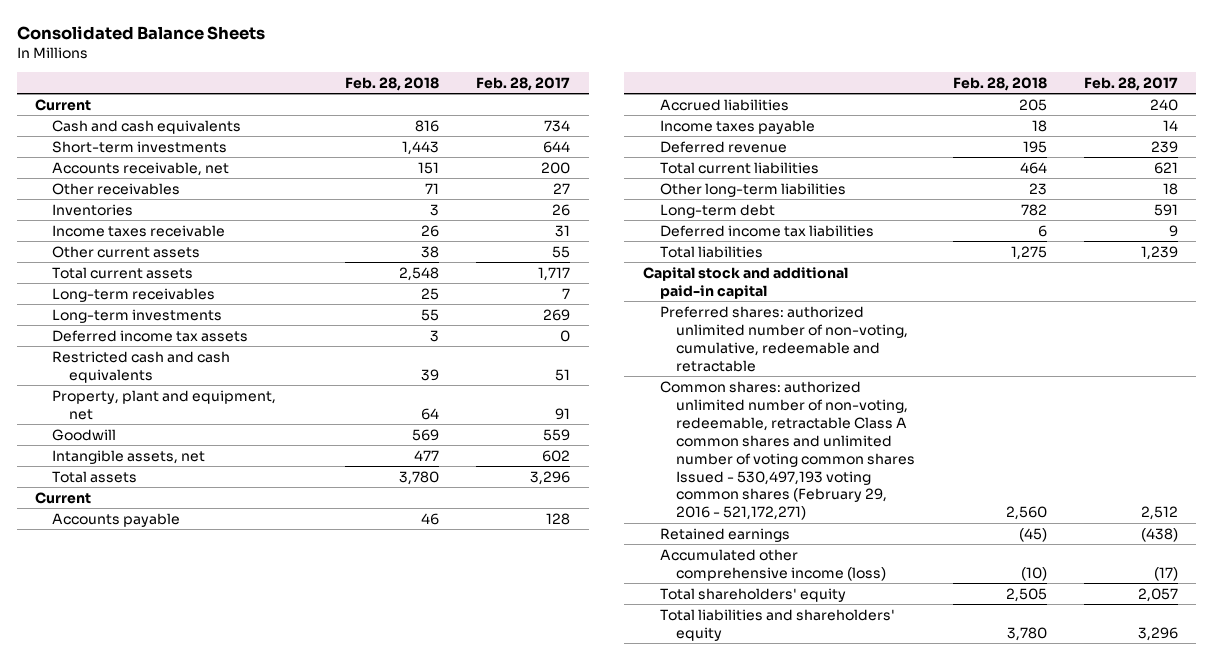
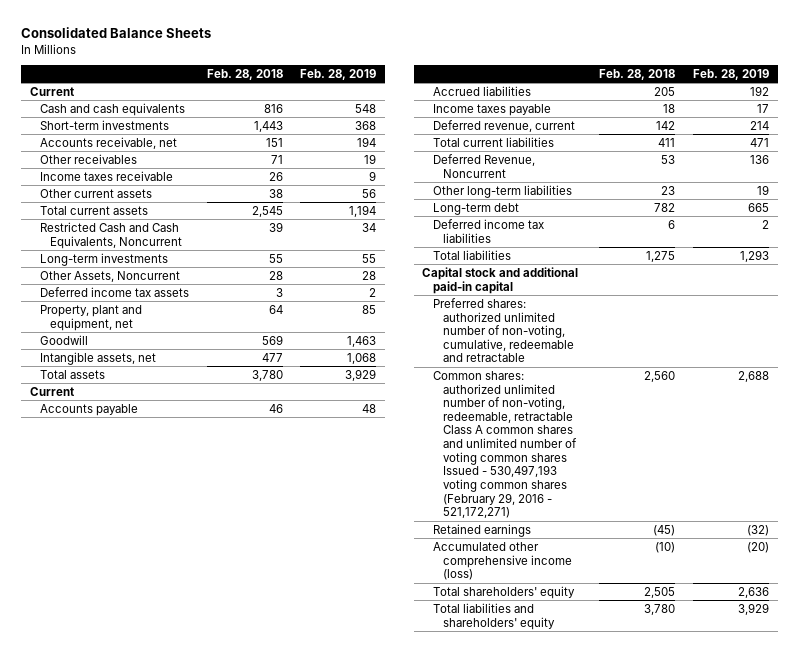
[476,76,571,91] Feb. 28, 2017 -> none
none -> [300,68,377,80] Feb. 28, 2019
[52,203,134,216] Inventories -> none
[52,287,216,302] Long-term receivables -> none
[399,266,440,281] 2,548 -> [251,205,283,217] 2,545
none -> [39,221,183,249] Restricted Cash and Cash Equivalents, Noncurrent
none -> [39,270,180,282] Other Assets, Noncurrent
[52,350,231,383] Restricted cash and cash equivalents -> none
[659,140,787,153] Deferred revenue -> [432,119,575,132] Deferred revenue, current
[1022,140,1047,153] 195 -> [656,120,676,130] 142
[1019,161,1047,174] 464 -> [658,137,676,147] 411
none -> [432,153,535,178] Deferred Revenue, Noncurrent

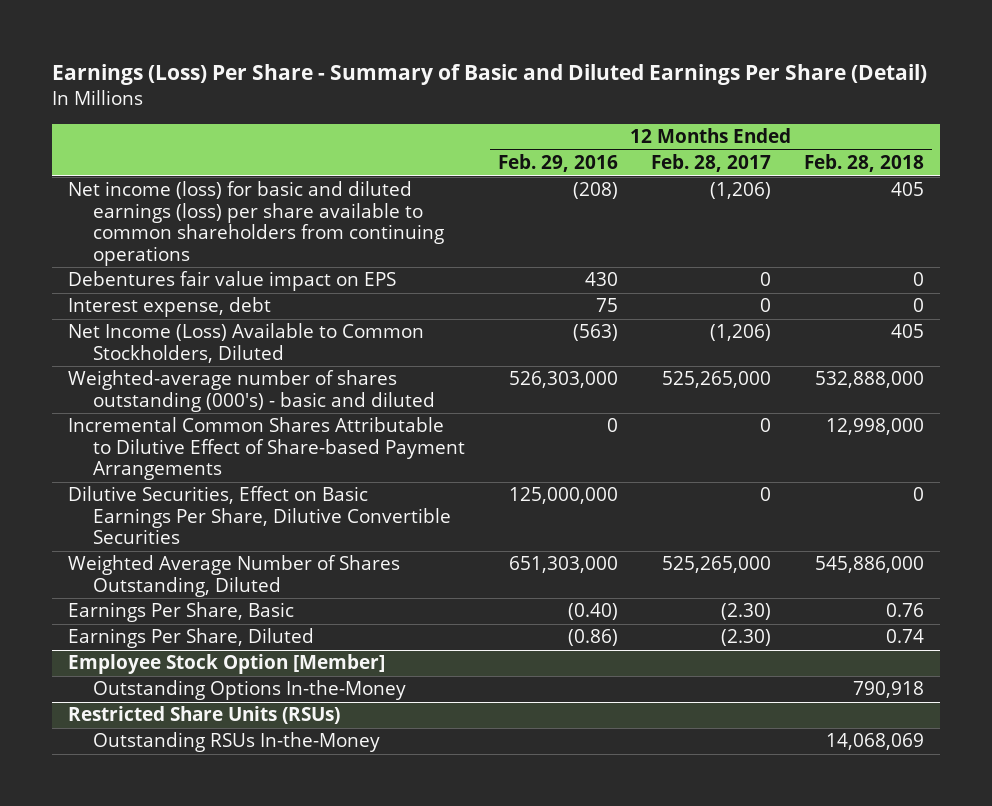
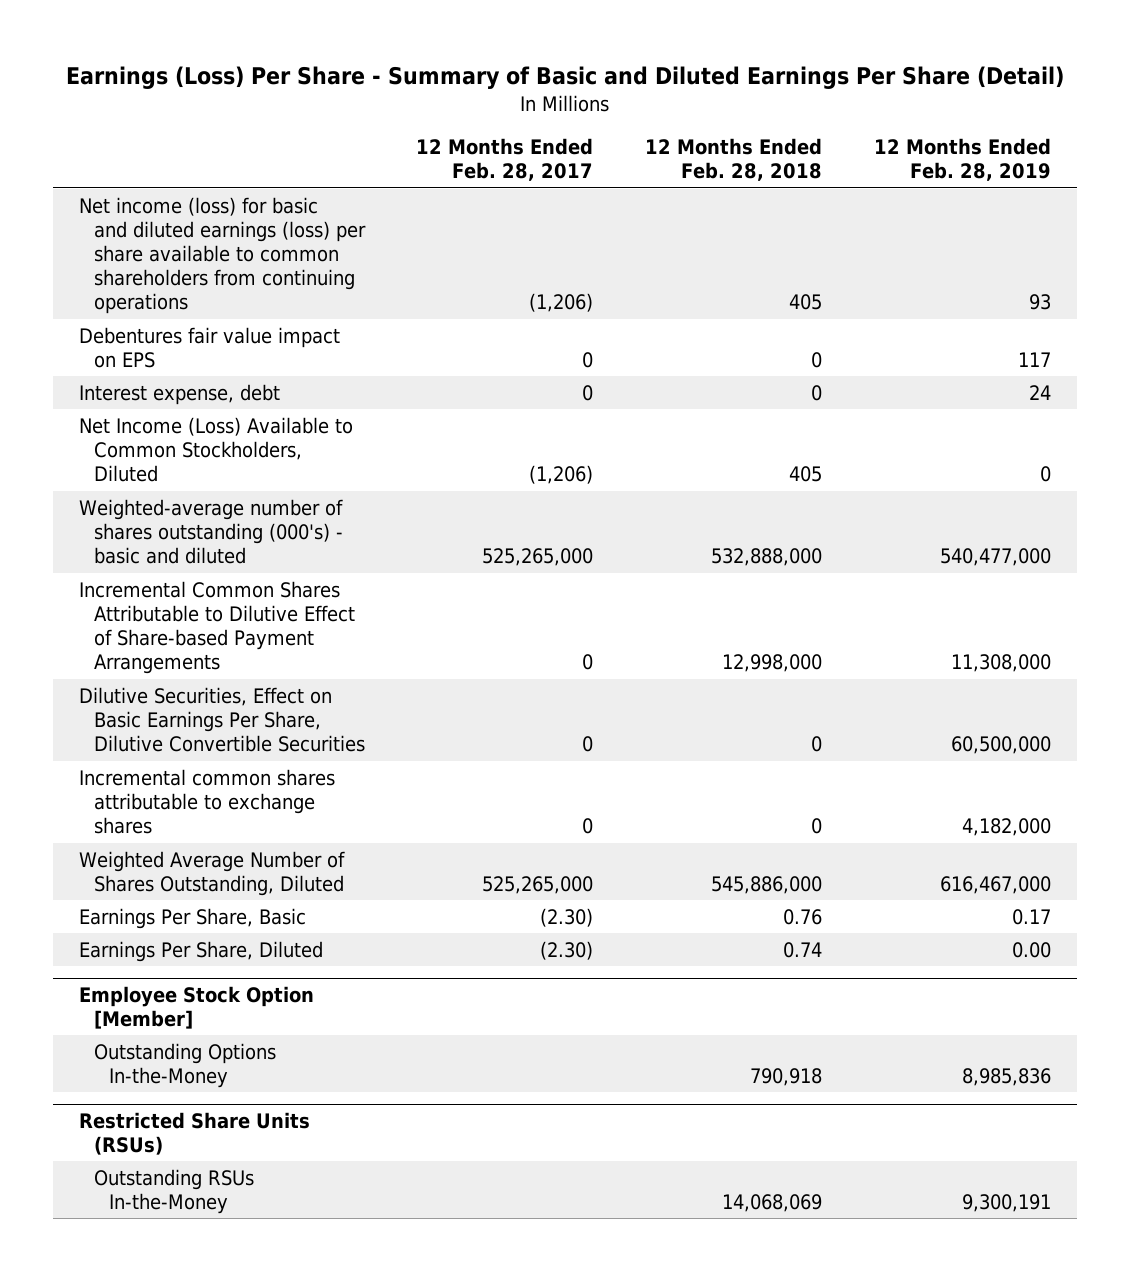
[498,154,619,173] Feb. 29, 2016 -> none
none -> [873,138,1051,182] 12 Months Ended Feb. 28, 2019
none -> [79,768,336,835] Incremental common shares attributable to exchange shares

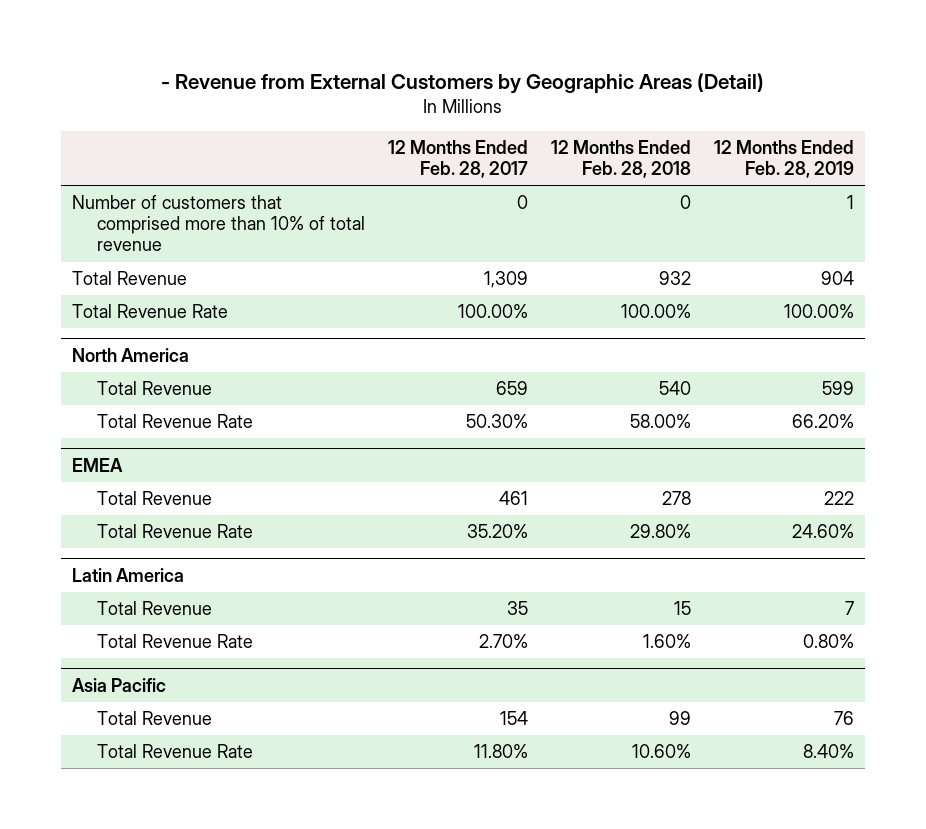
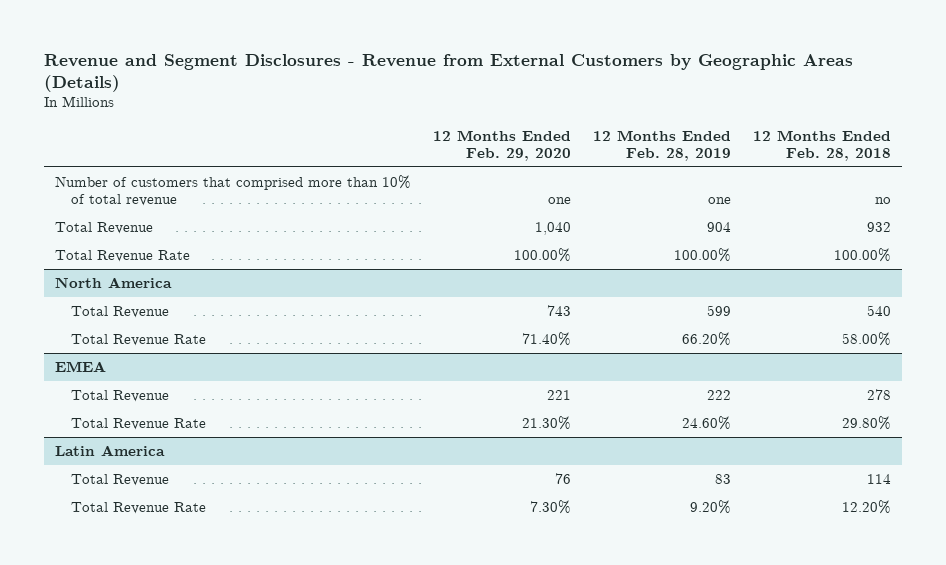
[161,72,765,94] - Revenue from External Customers by Geographic Areas (Detail) -> [43,53,853,93] Revenue and Segment Disclosures - Revenue from External Customers by Geographic Areas (Details)
[387,139,528,178] 12 Months Ended Feb. 28, 2017 -> none
none -> [432,129,571,161] 12 Months Ended Feb. 29, 2020
[679,195,691,210] 0 -> [874,196,891,204] no
[846,195,854,210] 1 -> [707,196,731,204] one
[72,677,167,692] Asia Pacific -> none
[96,711,212,726] Total Revenue -> none
[96,744,253,759] Total Revenue Rate -> none
[673,601,691,616] 15 -> [866,474,891,485] 114
[844,601,854,616] 7 -> [714,474,731,485] 83
[642,634,691,649] 1.60% -> [841,500,891,515] 12.20%
[802,634,854,649] 0.80% -> [689,500,731,515] 9.20%

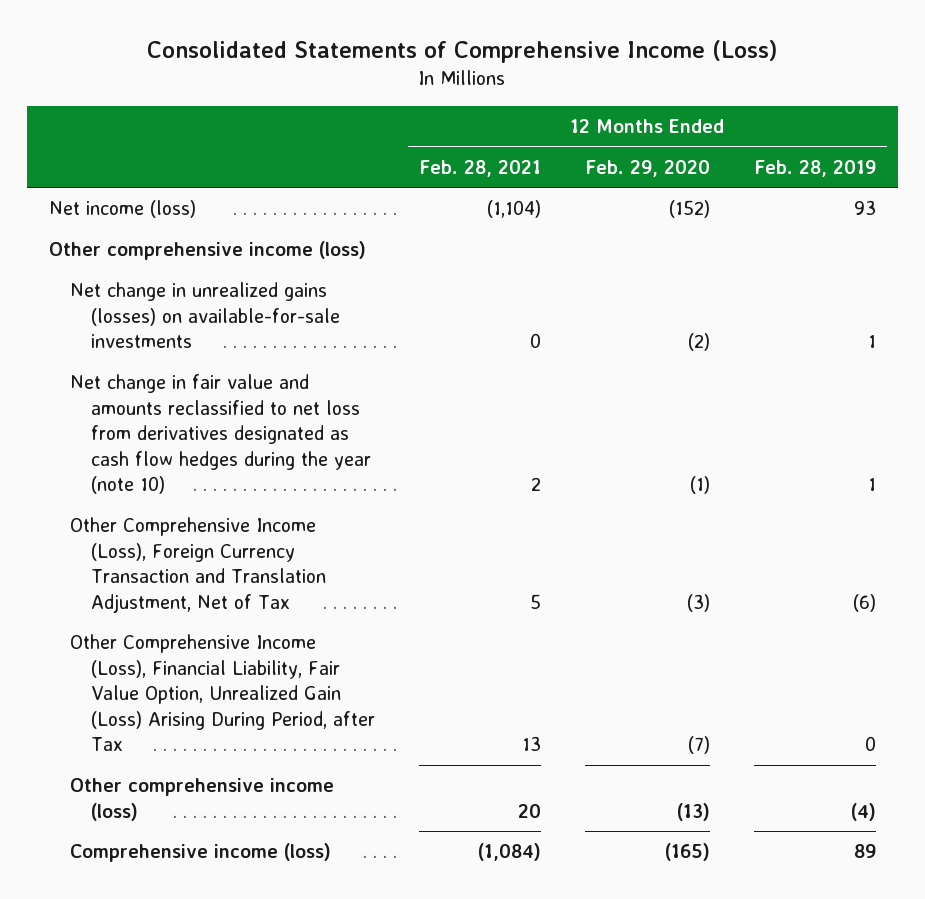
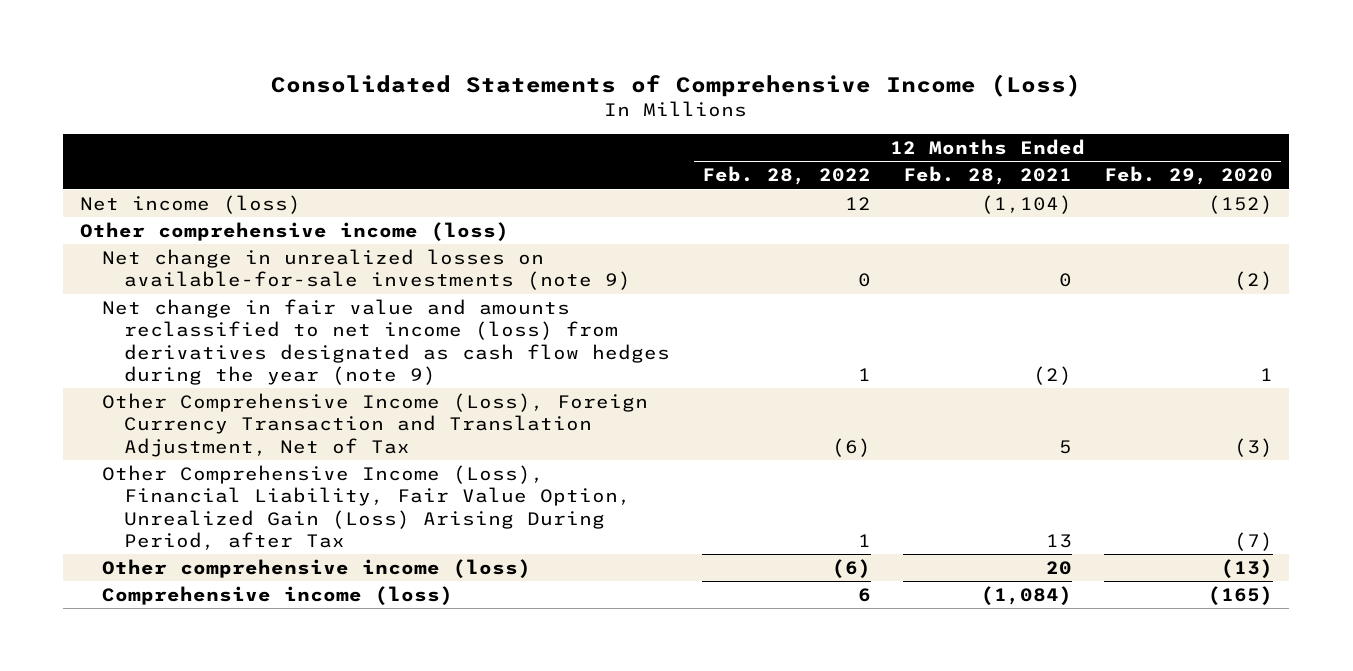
[754,159,877,177] Feb. 28, 2019 -> none
none -> [701,166,871,186] Feb. 28, 2022
[69,282,340,349] Net change in unrealized gains (losses) on available-for-sale investments -> [101,248,631,291] Net change in unrealized losses on available-for-sale investments (note 9)
[69,374,371,495] Net change in fair value and amounts reclassified to net loss from derivatives designated as cash flow hedges during the year (note 10) -> [101,298,670,386] Net change in fair value and amounts reclassified to net income (loss) from derivatives designated as cash flow hedges during the year (note 9)
[530,477,541,492] 2 -> [1033,366,1073,386] (2)
[689,476,710,495] (1) -> [1260,368,1274,382] 1

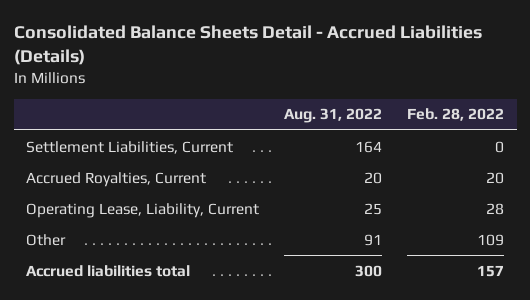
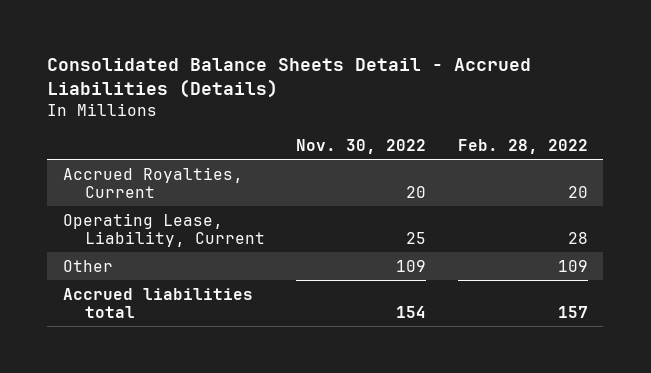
[284,108,383,124] Aug. 31, 2022 -> none
none -> [296,138,427,154] Nov. 30, 2022
[26,140,234,154] Settlement Liabilities, Current -> none

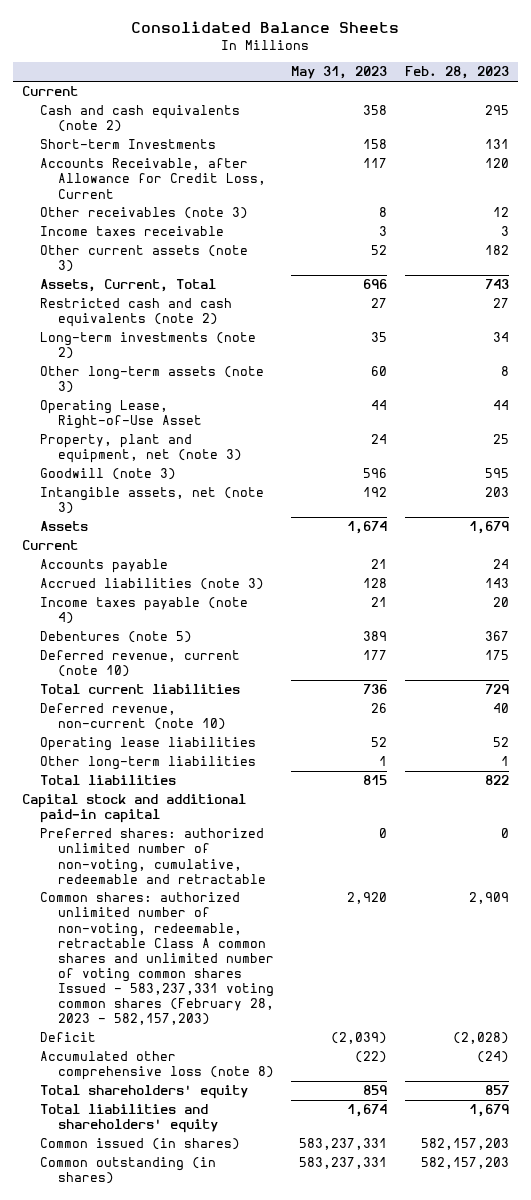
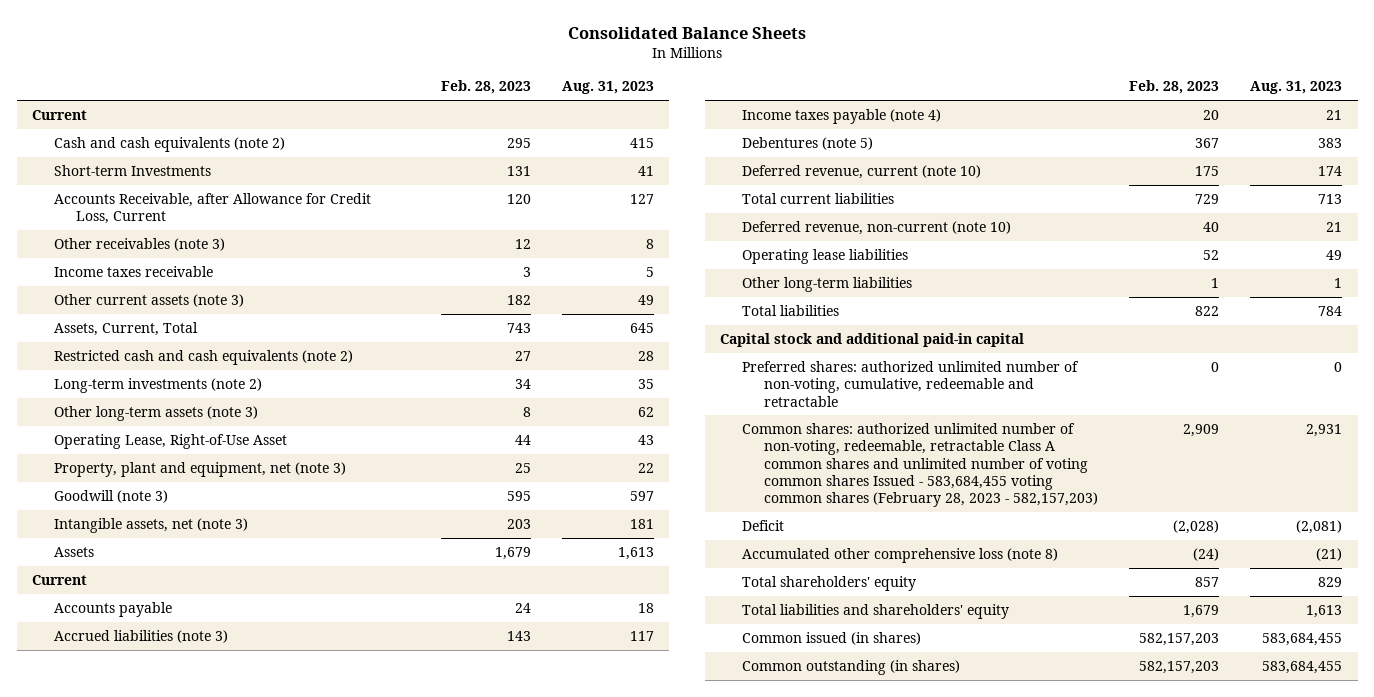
[291,66,388,80] May 31, 2023 -> none
none -> [561,81,654,95] Aug. 31, 2023
[39,892,274,1026] Common shares: authorized unlimited number of non-voting, redeemable, retractable Class A common shares and unlimited number of voting common shares Issued - 583,237,331 voting common shares (February 28, 2023 - 582,157,203) -> [742,423,1098,507] Common shares: authorized unlimited number of non-voting, redeemable, retractable Class A common shares and unlimited number of voting common shares Issued - 583,684,455 voting common shares (February 28, 2023 - 582,157,203)

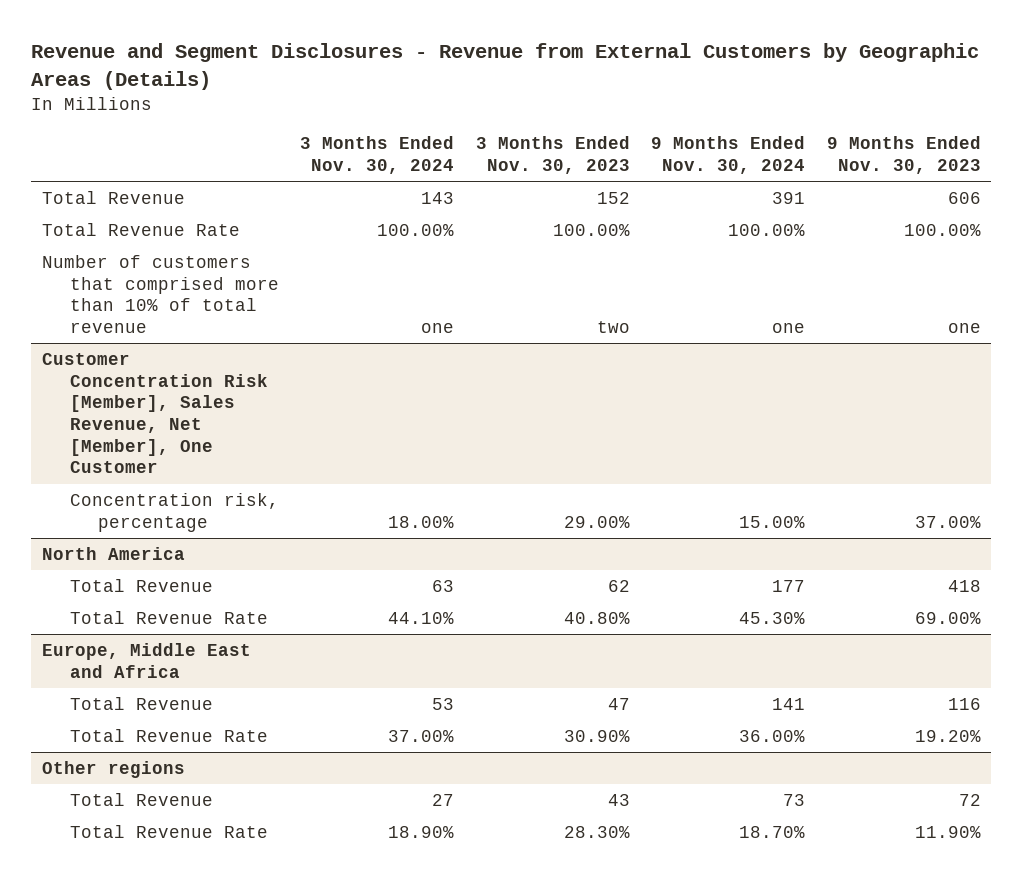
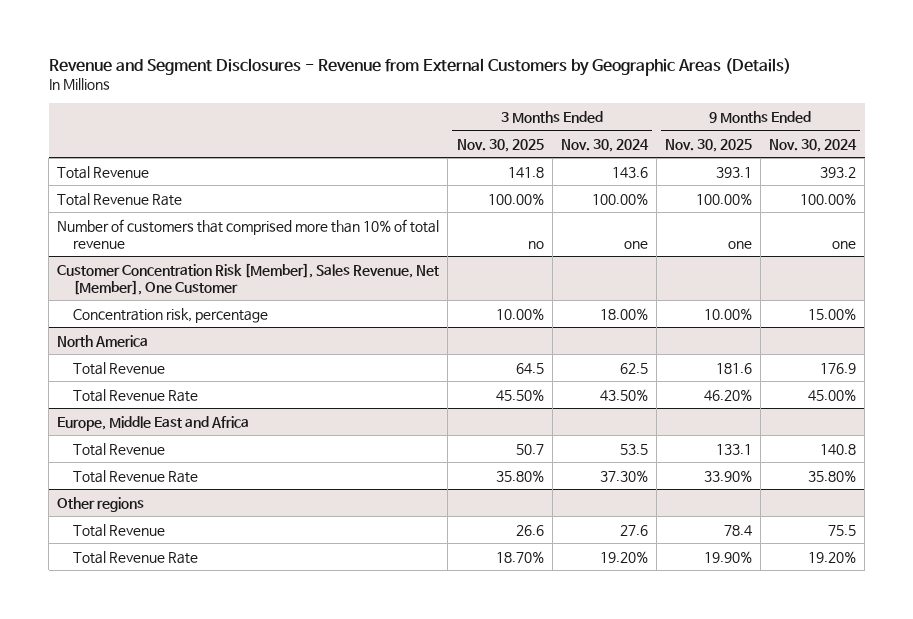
[475,136,630,174] 3 Months Ended Nov. 30, 2023 -> none
[826,136,981,174] 9 Months Ended Nov. 30, 2023 -> none
none -> [456,139,544,153] Nov. 30, 2025
none -> [664,139,752,153] Nov. 30, 2025
[421,192,455,205] 143 -> [611,166,648,178] 143.6
[772,192,806,205] 391 -> [820,166,857,178] 393.2
[432,580,455,593] 63 -> [619,362,648,374] 62.5
[772,580,806,593] 177 -> [820,362,857,374] 176.9
[388,612,455,625] 44.10% -> [599,388,648,401] 43.50%
[739,612,806,625] 45.30% -> [808,388,857,401] 45.00%
[432,698,455,711] 53 -> [619,443,648,455] 53.5
[772,698,806,711] 141 -> [820,443,857,455] 140.8
[388,730,455,743] 37.00% -> [599,469,648,482] 37.30%
[739,730,806,743] 36.00% -> [808,469,857,482] 35.80%
[432,794,455,807] 27 -> [619,524,648,536] 27.6
[783,794,806,807] 73 -> [828,524,857,536] 75.5
[388,826,455,839] 18.90% -> [599,550,648,563] 19.20%
[739,826,806,839] 18.70% -> [808,550,857,563] 19.20%

